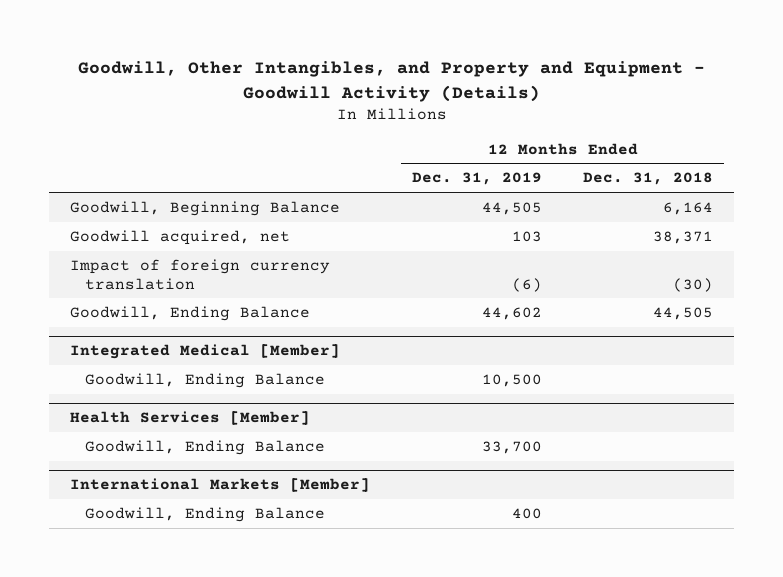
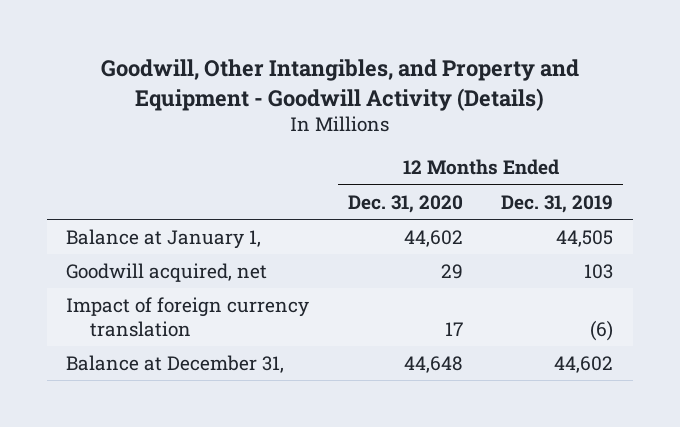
[583,172,714,186] Dec. 31, 2018 -> none
none -> [347,194,463,213] Dec. 31, 2020
[69,200,340,216] Goodwill, Beginning Balance -> [66,229,262,250] Balance at January 1,
[69,344,340,360] Integrated Medical [Member] -> none
[84,372,325,388] Goodwill, Ending Balance -> none
[69,411,310,426] Health Services [Member] -> none
[84,439,325,455] Goodwill, Ending Balance -> none
[69,478,370,493] International Markets [Member] -> none
[84,506,325,522] Goodwill, Ending Balance -> none
[69,305,310,321] Goodwill, Ending Balance -> [66,355,285,374] Balance at December 31,

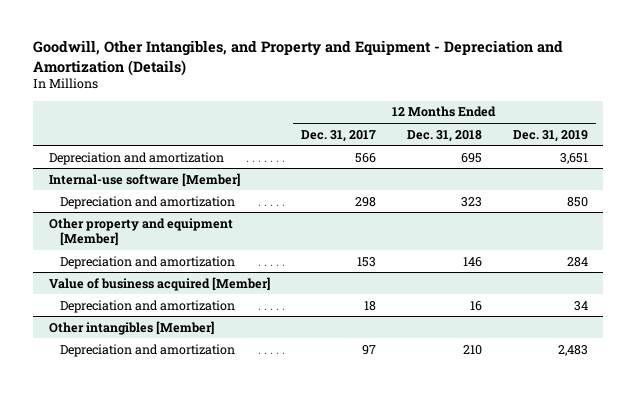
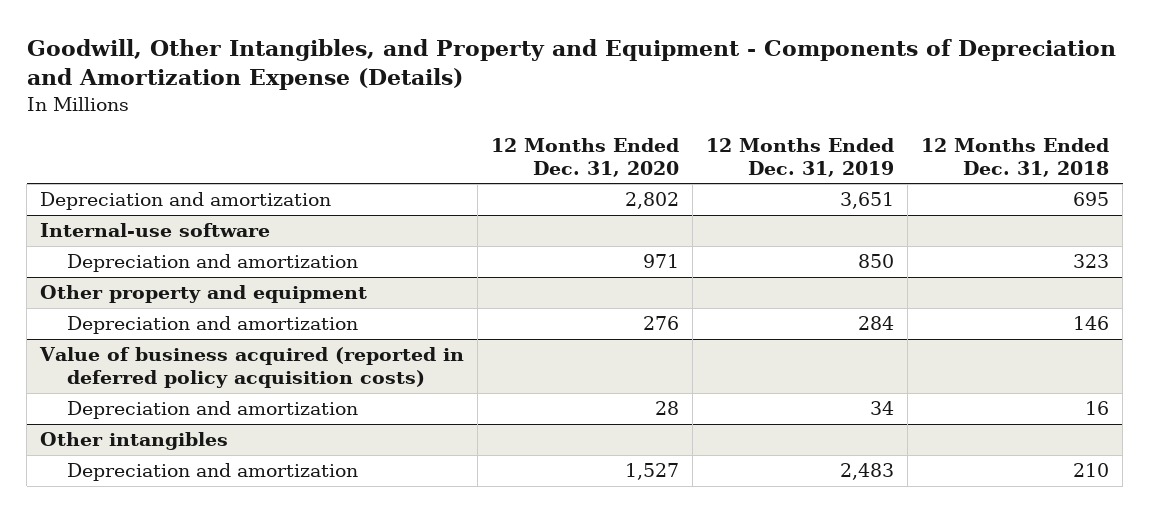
[32,40,563,76] Goodwill, Other Intangibles, and Property and Equipment - Depreciation and Amortization (Details) -> [26,38,1116,91] Goodwill, Other Intangibles, and Property and Equipment - Components of Depreciation and Amortization Expense (Details)
[300,129,376,142] Dec. 31, 2017 -> none
none -> [491,137,680,177] 12 Months Ended Dec. 31, 2020
[48,172,240,187] Internal-use software [Member] -> [40,223,271,238] Internal-use software
[48,217,233,246] Other property and equipment [Member] -> [40,285,368,304] Other property and equipment
[48,276,270,291] Value of business acquired [Member] -> [39,347,465,389] Value of business acquired (reported in deferred policy acquisition costs)
[48,320,214,335] Other intangibles [Member] -> [40,432,229,451] Other intangibles

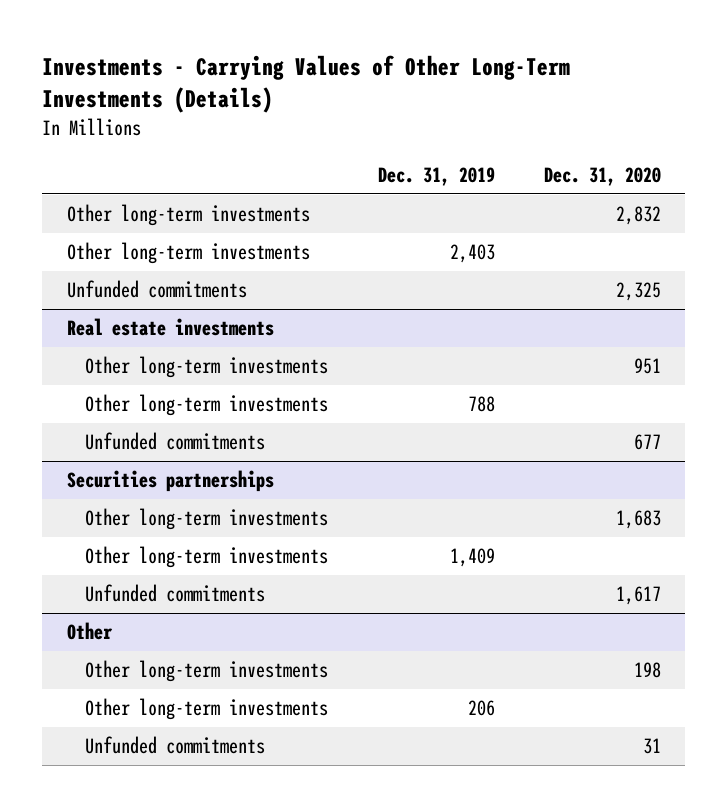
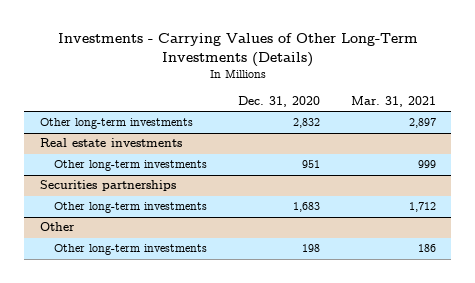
[377,166,495,186] Dec. 31, 2019 -> none
none -> [350,96,436,108] Mar. 31, 2021
[67,242,311,265] Other long-term investments -> none
[67,280,248,299] Unfunded commitments -> none
[85,394,329,417] Other long-term investments -> none
[85,432,266,451] Unfunded commitments -> none
[85,546,329,569] Other long-term investments -> none
[85,584,266,603] Unfunded commitments -> none
[85,698,329,721] Other long-term investments -> none
[85,736,266,755] Unfunded commitments -> none

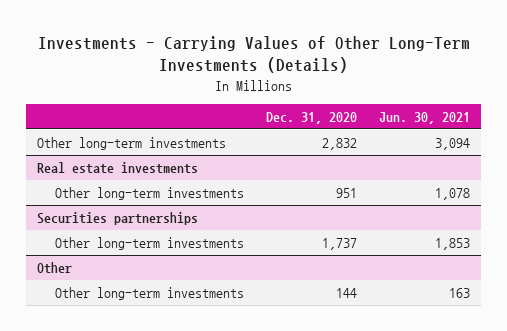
[350,96,436,108] Mar. 31, 2021 -> none
none -> [378,111,470,124] Jun. 30, 2021
[293,202,321,213] 1,683 -> [321,238,357,251] 1,737
[302,244,321,253] 198 -> [335,288,357,299] 144

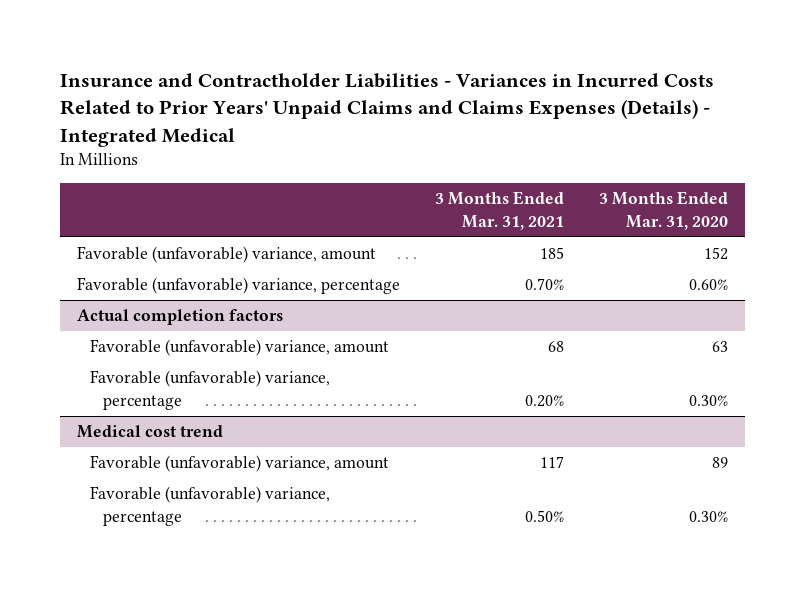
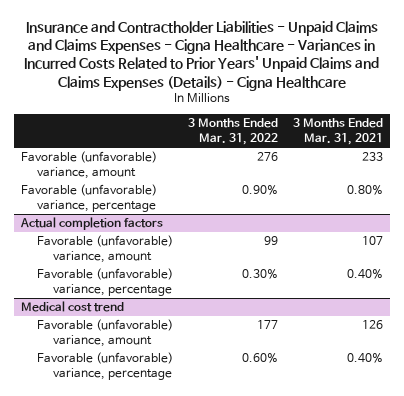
[59,72,714,147] Insurance and Contractholder Liabilities - Variances in Incurred Costs Related to Prior Years' Unpaid Claims and Claims Expenses (Details) - Integrated Medical -> [24,21,380,91] Insurance and Contractholder Liabilities - Unpaid Claims and Claims Expenses - Cigna Healthcare - Variances in Incurred Costs Related to Prior Years' Unpaid Claims and Claims Expenses (Details) - Cigna Healthcare
[598,191,728,230] 3 Months Ended Mar. 31, 2020 -> none
none -> [188,118,279,146] 3 Months Ended Mar. 31, 2022
[539,247,564,260] 185 -> [361,152,383,162] 233
[524,278,564,291] 0.70% -> [346,185,383,196] 0.80%
[547,341,564,353] 68 -> [361,236,383,246] 107
[524,394,564,407] 0.20% -> [346,269,383,280] 0.40%
[539,456,564,469] 117 -> [361,320,383,330] 126
[524,509,564,522] 0.50% -> [346,353,383,364] 0.40%

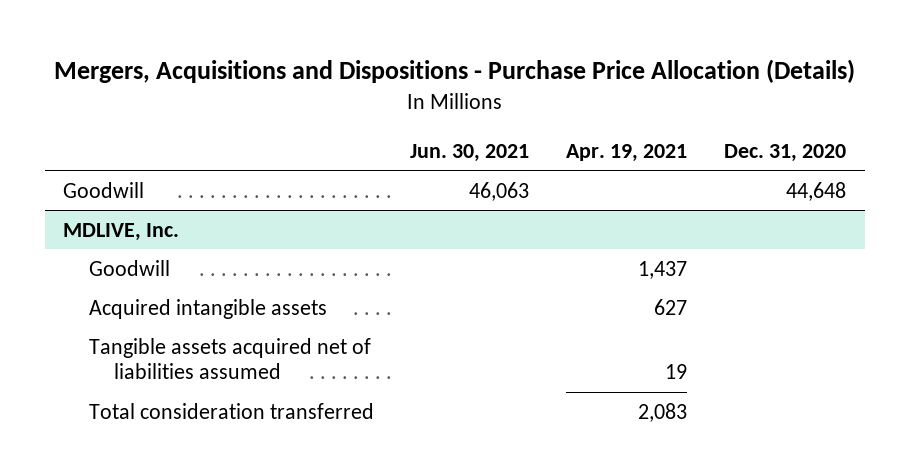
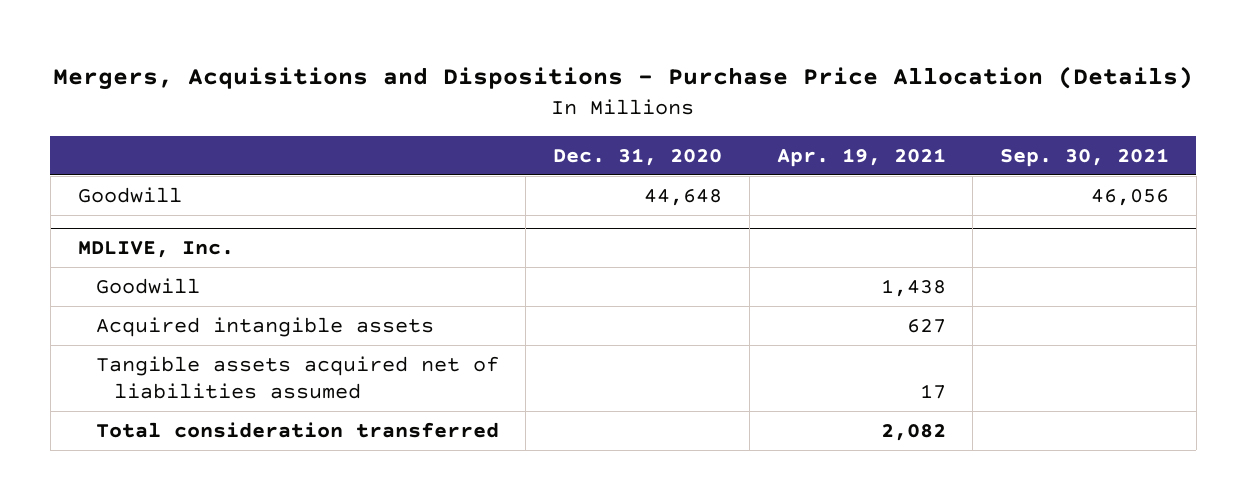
[410,143,530,162] Jun. 30, 2021 -> none
none -> [1000,147,1170,167] Sep. 30, 2021
[638,260,688,279] 1,437 -> [880,278,946,297] 1,438
[665,364,688,380] 19 -> [919,384,946,400] 17
[638,402,688,422] 2,083 -> [880,423,946,441] 2,082

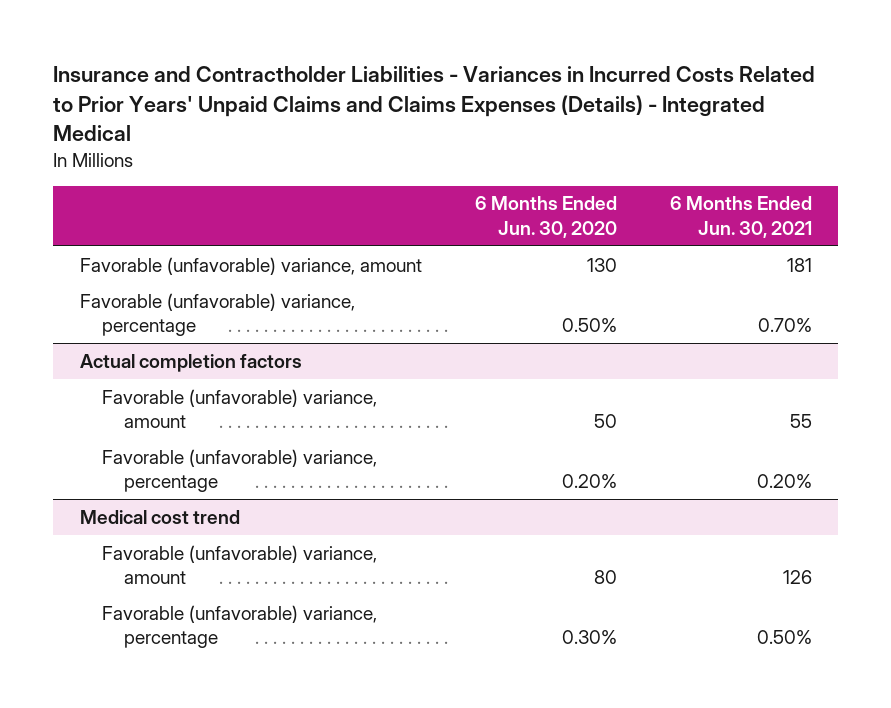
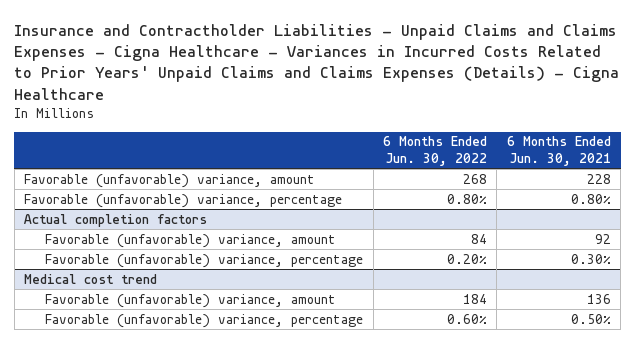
[53,66,816,142] Insurance and Contractholder Liabilities - Variances in Incurred Costs Related to Prior Years' Unpaid Claims and Claims Expenses (Details) - Integrated Medical -> [14,23,620,100] Insurance and Contractholder Liabilities - Unpaid Claims and Claims Expenses - Cigna Healthcare - Variances in Incurred Costs Related to Prior Years' Unpaid Claims and Claims Expenses (Details) - Cigna Healthcare
[474,196,617,238] 6 Months Ended Jun. 30, 2020 -> none
none -> [383,136,488,166] 6 Months Ended Jun. 30, 2022
[786,257,812,272] 181 -> [586,173,611,184] 228
[757,318,812,333] 0.70% -> [570,193,611,204] 0.80%
[789,414,812,429] 55 -> [594,233,611,244] 92
[756,474,812,489] 0.20% -> [570,253,611,264] 0.30%
[782,570,812,585] 126 -> [586,293,611,304] 136

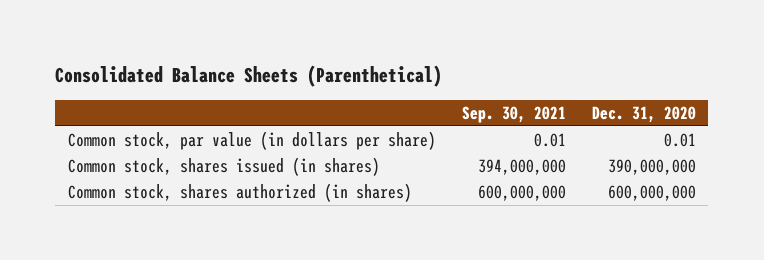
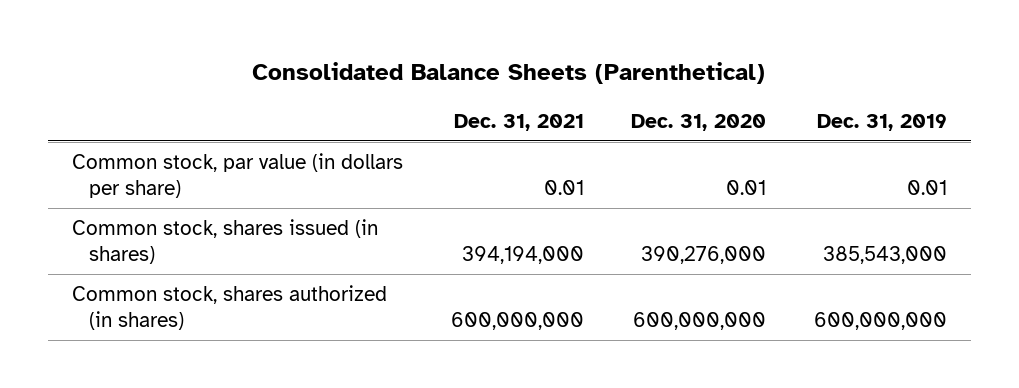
[461,105,566,123] Sep. 30, 2021 -> none
none -> [453,113,584,131] Dec. 31, 2021
none -> [816,113,947,131] Dec. 31, 2019
[607,159,696,176] 390,000,000 -> [641,245,767,264] 390,276,000

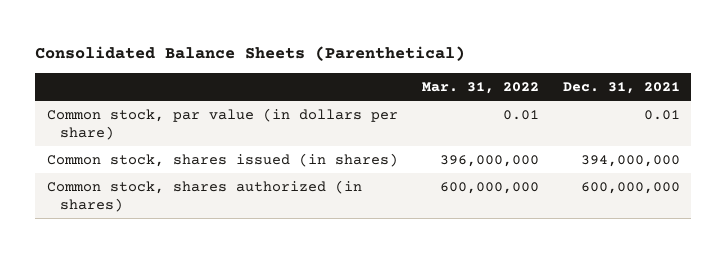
[631,113,767,131] Dec. 31, 2020 -> none
[816,113,947,131] Dec. 31, 2019 -> none
none -> [421,81,539,94] Mar. 31, 2022
[461,245,584,264] 394,194,000 -> [580,154,680,167] 394,000,000

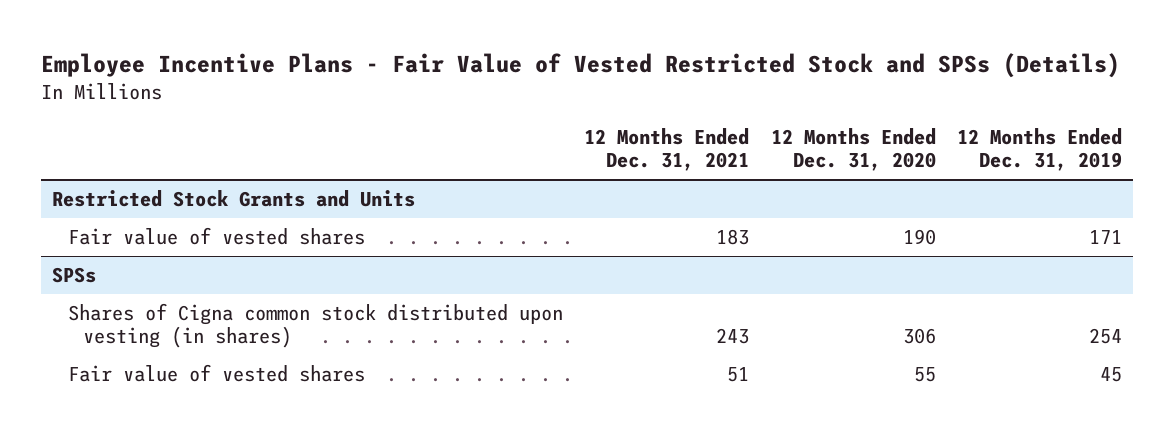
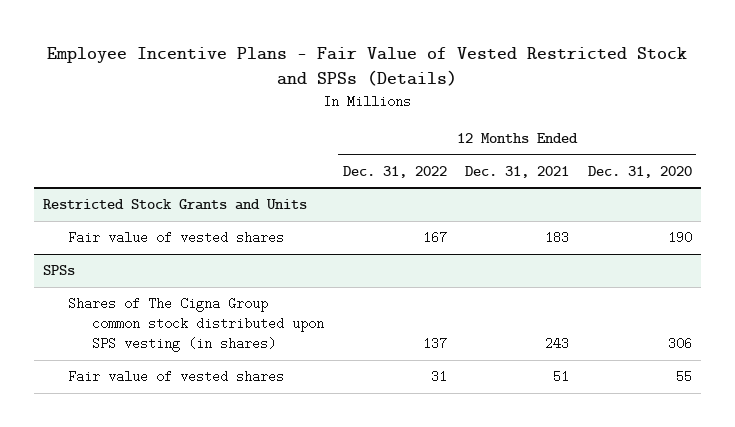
[957,128,1123,172] 12 Months Ended Dec. 31, 2019 -> none
none -> [342,165,447,178] Dec. 31, 2022
[67,302,563,348] Shares of Cigna common stock distributed upon vesting (in shares) -> [67,297,325,353] Shares of The Cigna Group common stock distributed upon SPS vesting (in shares)

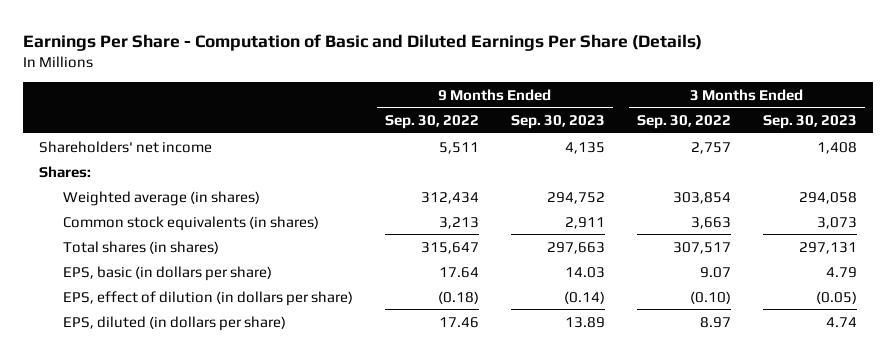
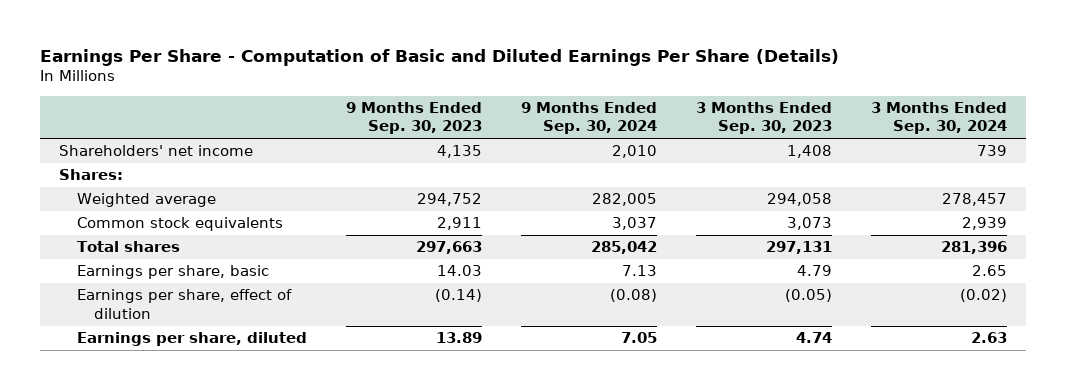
[384,115,479,130] Sep. 30, 2022 -> none
[636,115,731,130] Sep. 30, 2022 -> none
none -> [520,102,657,135] 9 Months Ended Sep. 30, 2024
none -> [870,102,1007,135] 3 Months Ended Sep. 30, 2024
[62,190,260,206] Weighted average (in shares) -> [76,193,216,208] Weighted average
[62,215,319,231] Common stock equivalents (in shares) -> [76,217,283,232] Common stock equivalents
[62,240,219,254] Total shares (in shares) -> [76,241,180,253] Total shares
[62,265,272,281] EPS, basic (in dollars per share) -> [76,265,269,280] Earnings per share, basic
[62,290,353,306] EPS, effect of dilution (in dollars per share) -> [76,289,292,319] Earnings per share, effect of dilution
[62,315,286,331] EPS, diluted (in dollars per share) -> [76,332,307,347] Earnings per share, diluted

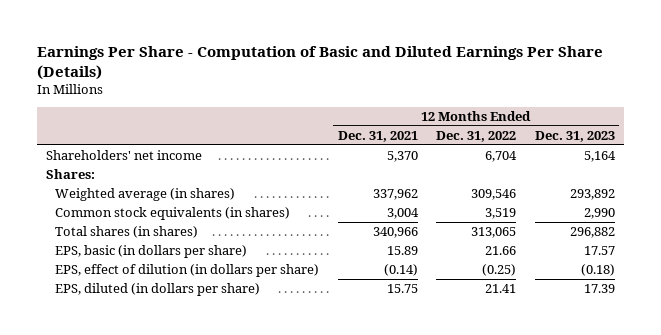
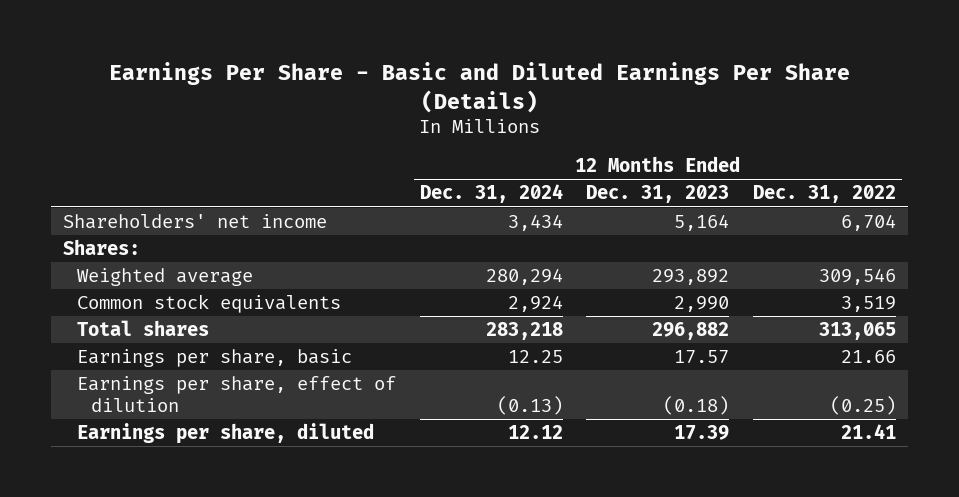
[36,45,603,80] Earnings Per Share - Computation of Basic and Diluted Earnings Per Share (Details) -> [108,61,850,113] Earnings Per Share - Basic and Diluted Earnings Per Share (Details)
[337,130,418,142] Dec. 31, 2021 -> none
none -> [419,184,563,204] Dec. 31, 2024
[55,188,236,202] Weighted average (in shares) -> [77,268,254,287] Weighted average
[55,207,291,221] Common stock equivalents (in shares) -> [77,294,342,314] Common stock equivalents
[55,226,199,239] Total shares (in shares) -> [77,320,210,337] Total shares
[55,245,248,259] EPS, basic (in dollars per share) -> [77,349,353,368] Earnings per share, basic
[55,264,320,278] EPS, effect of dilution (in dollars per share) -> [77,376,397,412] Earnings per share, effect of dilution
[55,283,261,297] EPS, diluted (in dollars per share) -> [77,423,375,445] Earnings per share, diluted

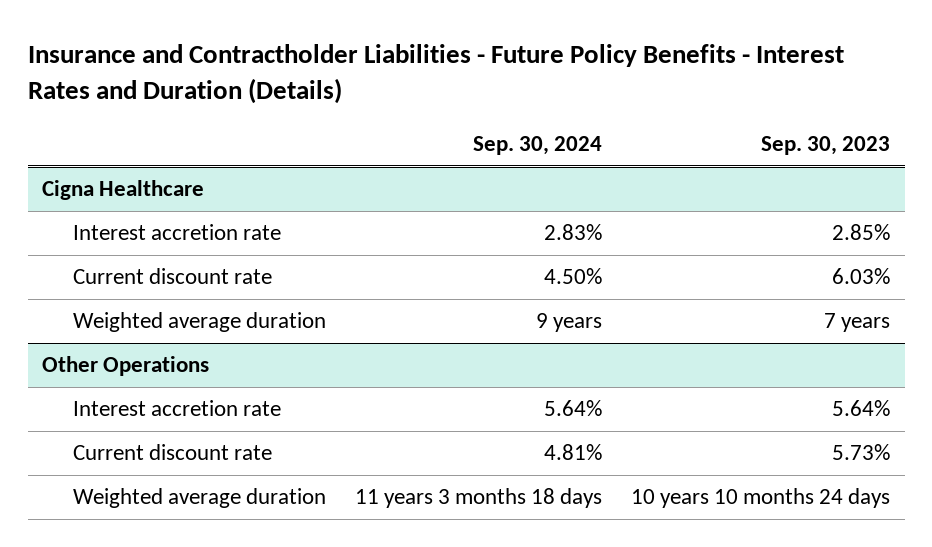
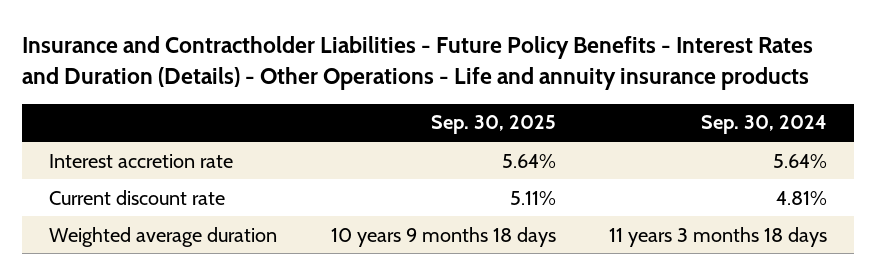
[27,44,844,104] Insurance and Contractholder Liabilities - Future Policy Benefits - Interest Rates and Duration (Details) -> [22,36,814,91] Insurance and Contractholder Liabilities - Future Policy Benefits - Interest Rates and Duration (Details) - Other Operations - Life and annuity insurance products
[761,136,891,156] Sep. 30, 2023 -> none
none -> [430,115,556,135] Sep. 30, 2025
[42,180,205,201] Cigna Healthcare -> none
[72,224,281,241] Interest accretion rate -> none
[72,268,272,285] Current discount rate -> none
[72,312,326,333] Weighted average duration -> none
[42,356,210,377] Other Operations -> none

